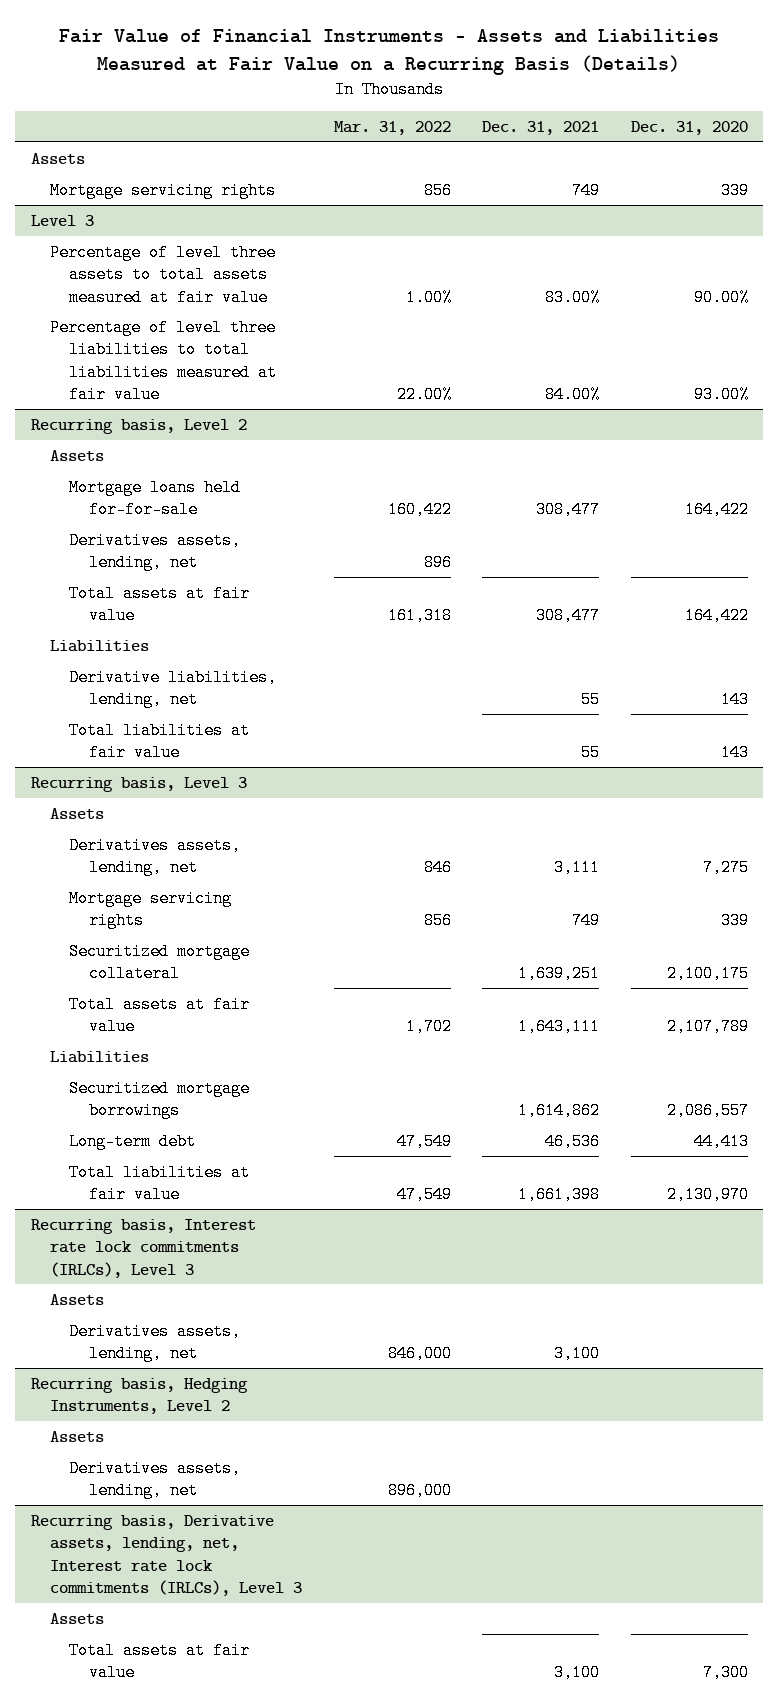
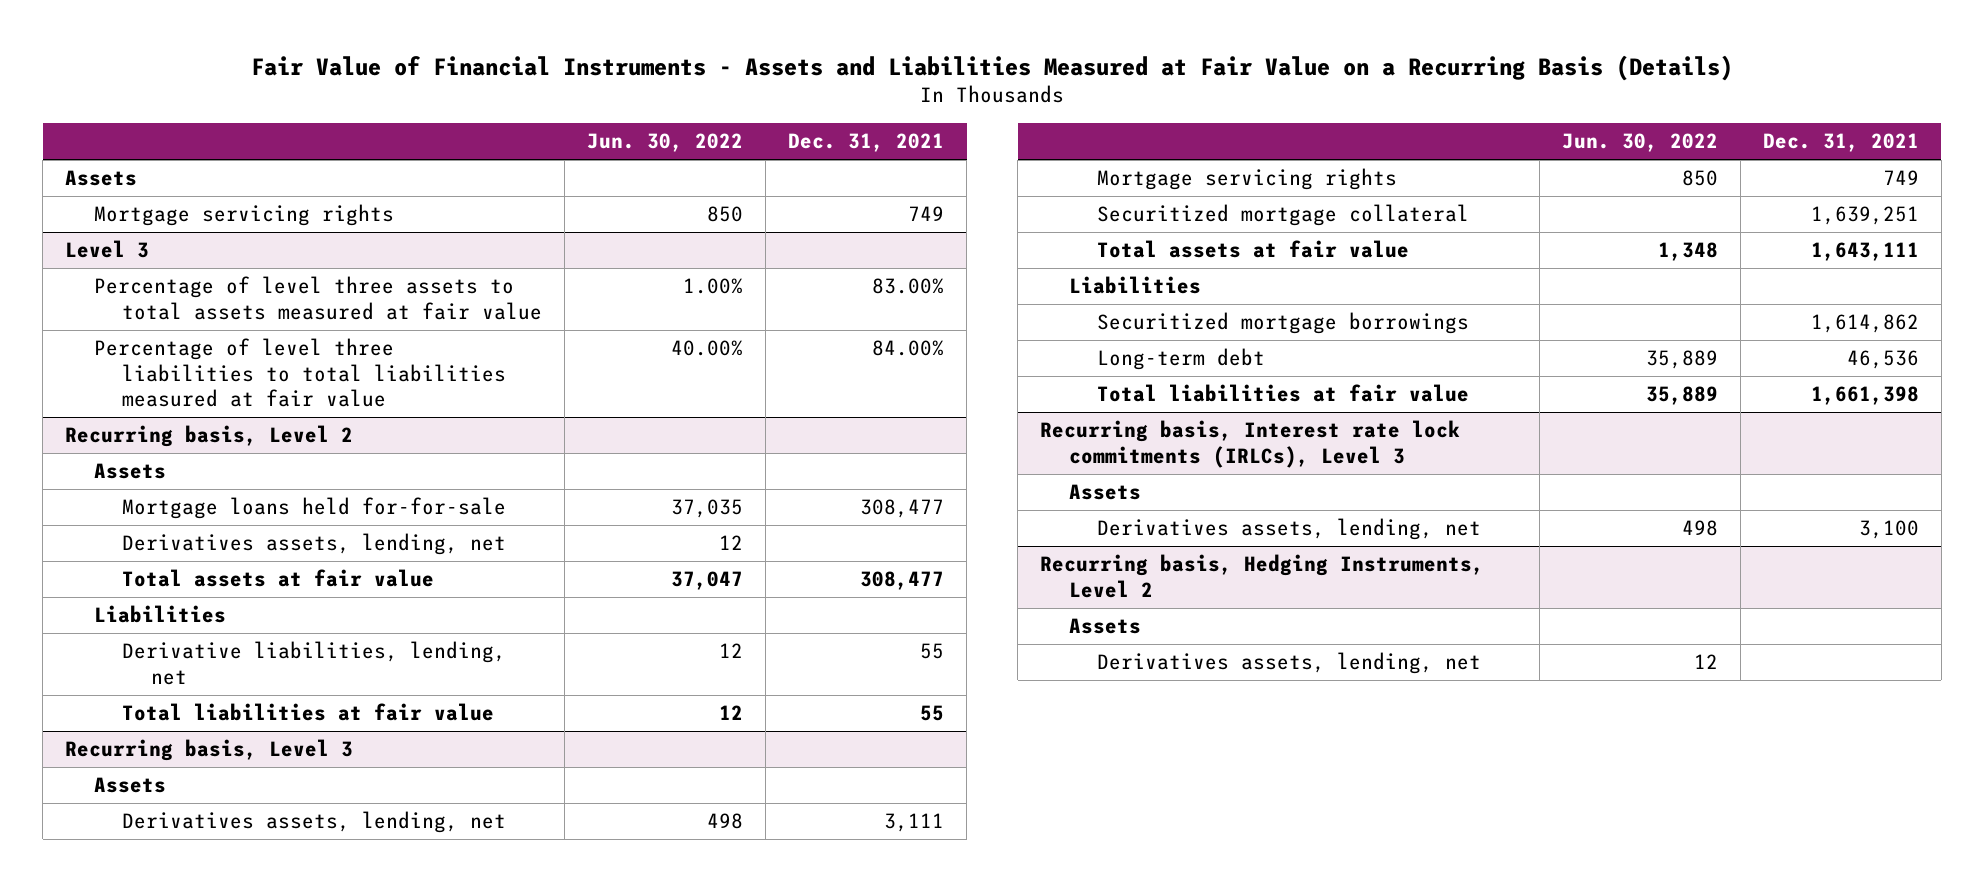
[333,121,451,136] Mar. 31, 2022 -> none
[630,121,748,136] Dec. 31, 2020 -> none
none -> [587,133,744,153] Jun. 30, 2022
[30,1514,303,1597] Recurring basis, Derivative assets, lending, net, Interest rate lock commitments (IRLCs), Level 3 -> none
[50,1612,105,1624] Assets -> none
[69,1641,251,1682] Total assets at fair value -> none

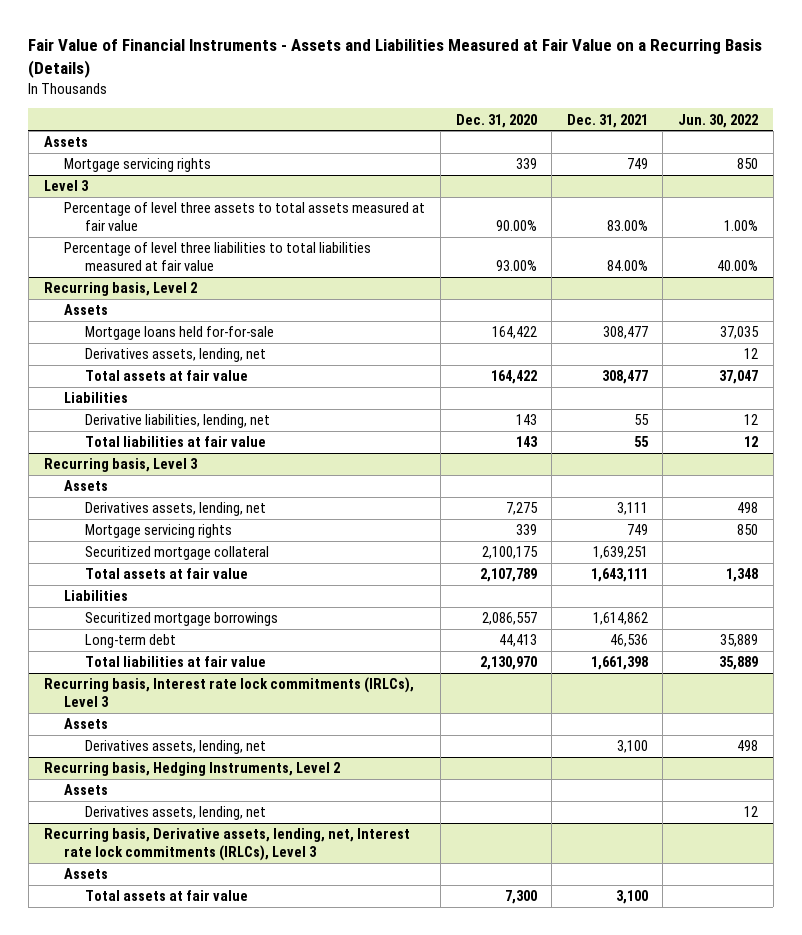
none -> [455,113,537,128] Dec. 31, 2020
none -> [43,828,410,861] Recurring basis, Derivative assets, lending, net, Interest rate lock commitments (IRLCs), Level 3
none -> [64,868,109,880] Assets
none -> [85,890,249,902] Total assets at fair value

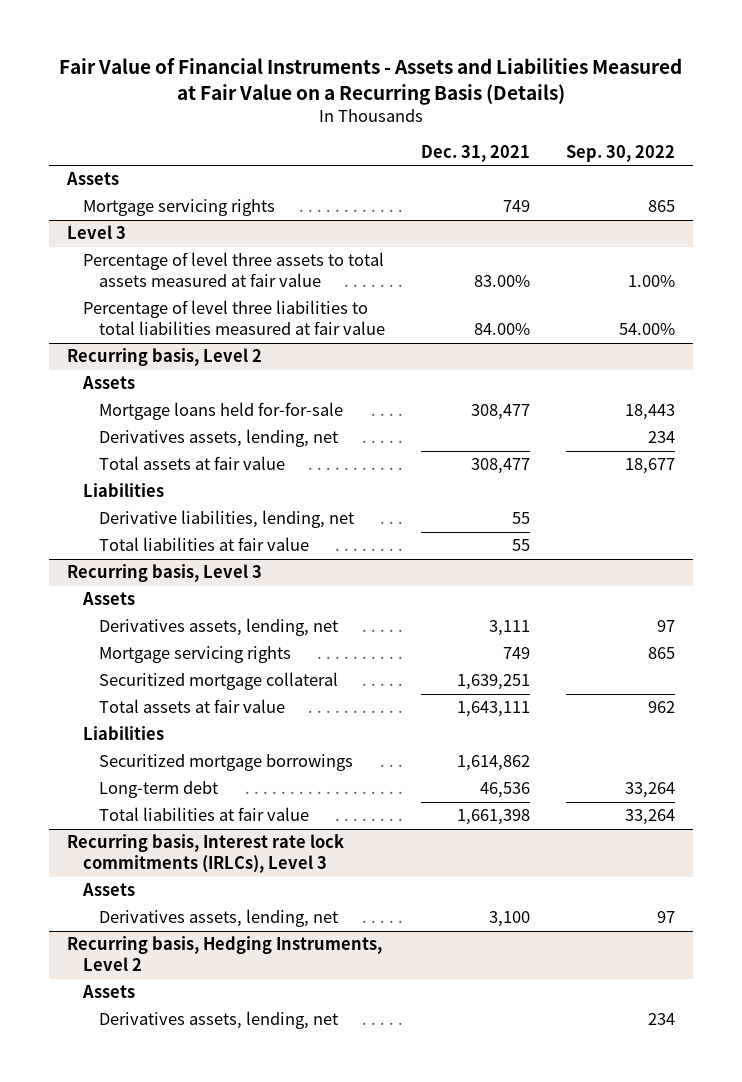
[455,113,537,128] Dec. 31, 2020 -> none
[678,113,759,128] Jun. 30, 2022 -> none
none -> [565,144,675,162] Sep. 30, 2022
[43,828,410,861] Recurring basis, Derivative assets, lending, net, Interest rate lock commitments (IRLCs), Level 3 -> none
[64,868,109,880] Assets -> none
[85,890,249,902] Total assets at fair value -> none

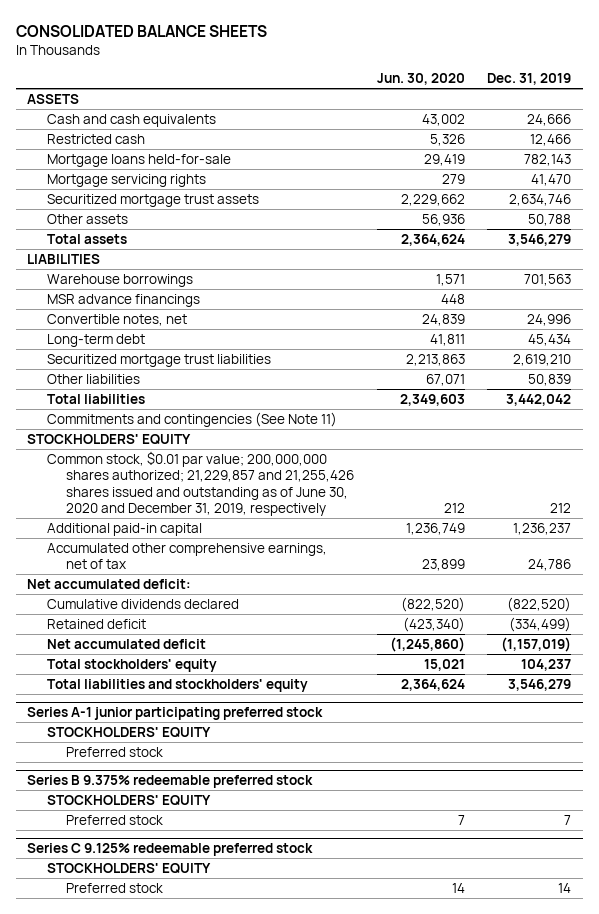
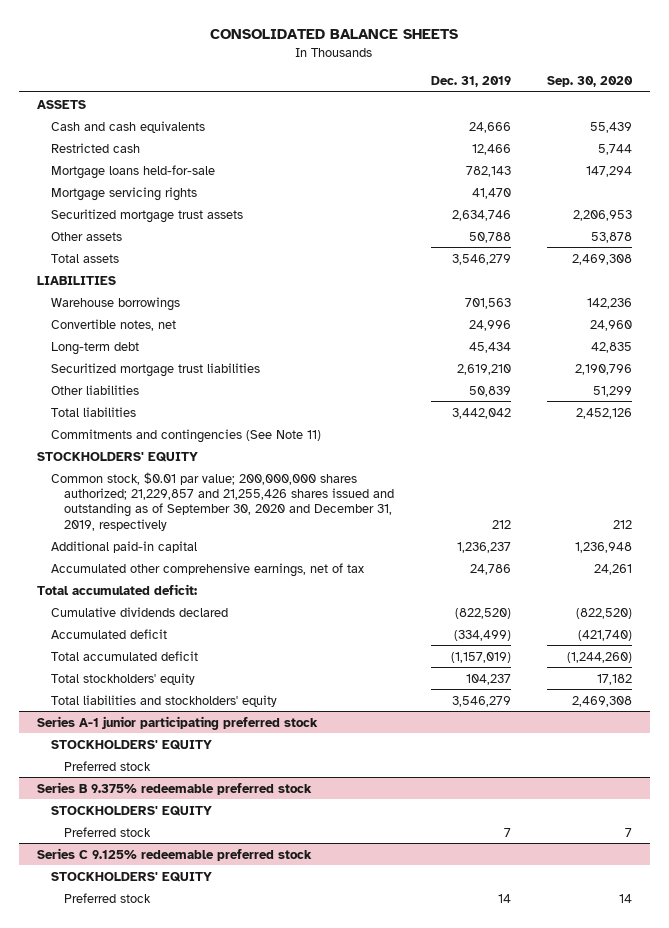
[376,73,465,86] Jun. 30, 2020 -> none
none -> [546,76,633,88] Sep. 30, 2020
[46,293,200,307] MSR advance financings -> none
[46,450,355,517] Common stock, $0.01 par value; 200,000,000 shares authorized; 21,229,857 and 21,255,426 shares issued and outstanding as of June 30, 2020 and December 31, 2019, respectively -> [50,471,395,531] Common stock, $0.01 par value; 200,000,000 shares authorized; 21,229,857 and 21,255,426 shares issued and outstanding as of September 30, 2020 and December 31, 2019, respectively
[27,578,192,589] Net accumulated deficit: -> [36,583,197,595] Total accumulated deficit:
[46,618,146,629] Retained deficit -> [50,628,167,639] Accumulated deficit
[46,638,206,649] Net accumulated deficit -> [50,650,198,661] Total accumulated deficit

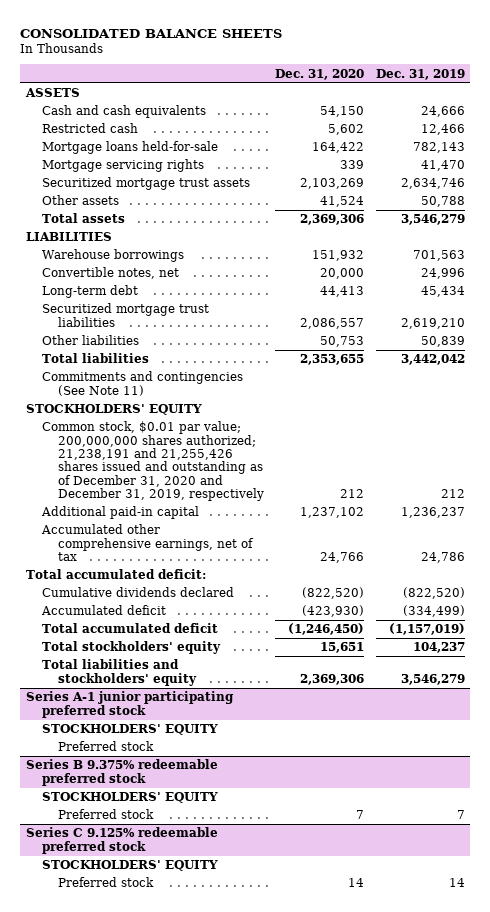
[546,76,633,88] Sep. 30, 2020 -> none
none -> [275,68,365,80] Dec. 31, 2020
[50,471,395,531] Common stock, $0.01 par value; 200,000,000 shares authorized; 21,229,857 and 21,255,426 shares issued and outstanding as of September 30, 2020 and December 31, 2019, respectively -> [41,421,264,501] Common stock, $0.01 par value; 200,000,000 shares authorized; 21,238,191 and 21,255,426 shares issued and outstanding as of December 31, 2020 and December 31, 2019, respectively

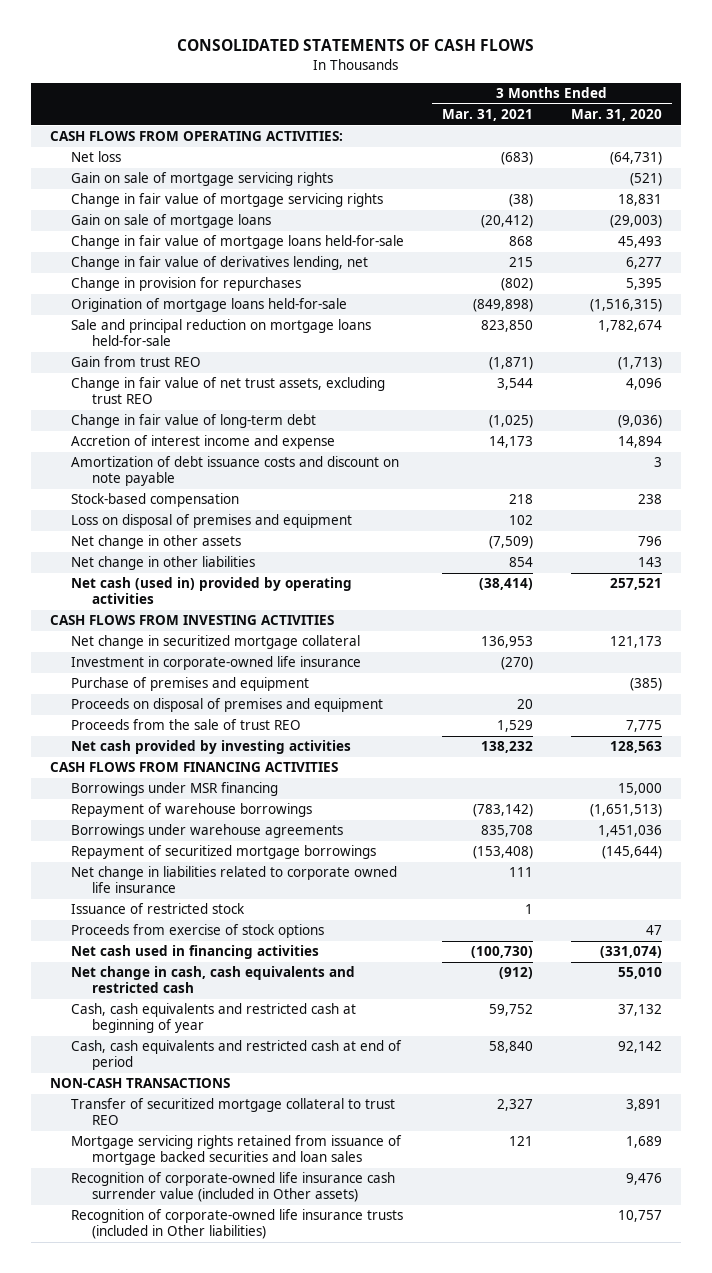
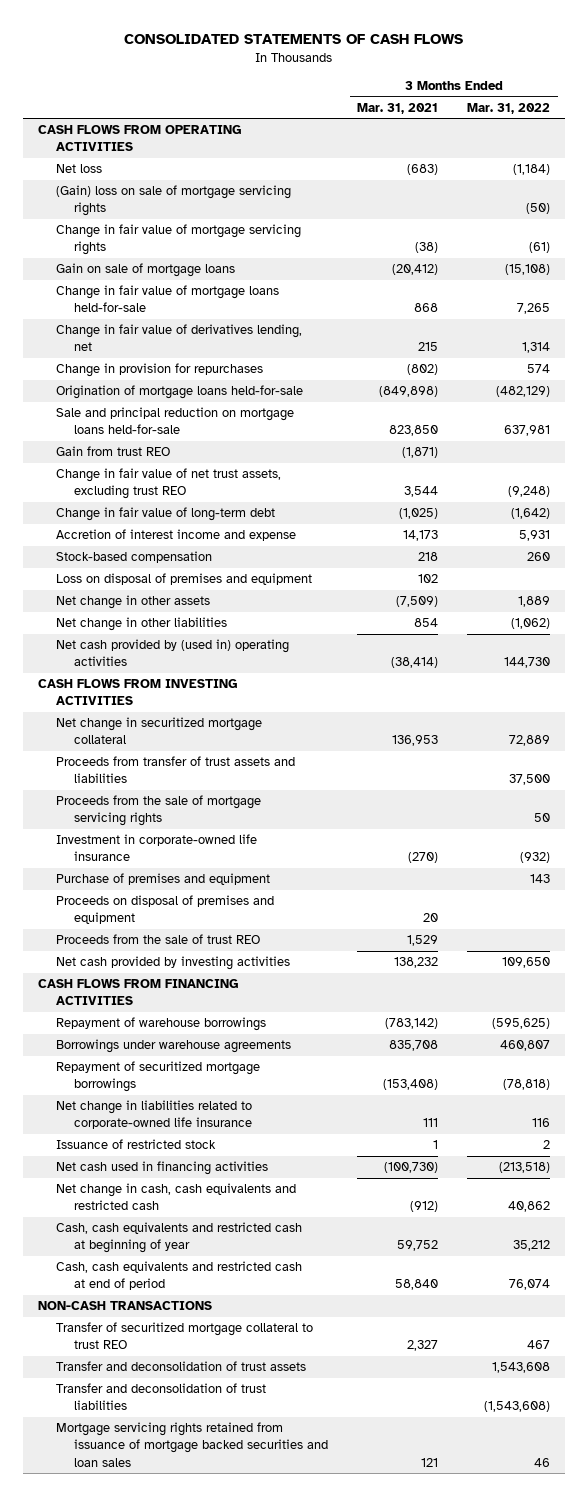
[571,109,663,122] Mar. 31, 2020 -> none
none -> [467,102,551,114] Mar. 31, 2022
[49,131,343,142] CASH FLOWS FROM OPERATING ACTIVITIES: -> [37,125,241,152] CASH FLOWS FROM OPERATING ACTIVITIES
[70,172,333,187] Gain on sale of mortgage servicing rights -> [55,185,291,217] (Gain) loss on sale of mortgage servicing rights
[70,456,399,487] Amortization of debt issuance costs and discount on note payable -> none
[70,577,352,605] Net cash (used in) provided by operating activities -> [55,639,289,667] Net cash provided by (used in) operating activities
none -> [55,756,295,784] Proceeds from transfer of trust assets and liabilities
none -> [55,795,261,827] Proceeds from the sale of mortgage servicing rights
[70,782,278,797] Borrowings under MSR financing -> none
[70,866,397,894] Net change in liabilities related to corporate owned life insurance -> [55,1100,252,1130] Net change in liabilities related to corporate-owned life insurance
[70,924,324,939] Proceeds from exercise of stock options -> none
none -> [55,1361,306,1372] Transfer and deconsolidation of trust assets
none -> [55,1383,266,1411] Transfer and deconsolidation of trust liabilities
[70,1172,395,1203] Recognition of corporate-owned life insurance cash surrender value (included in Other assets) -> none
[70,1209,403,1240] Recognition of corporate-owned life insurance trusts (included in Other liabilities) -> none

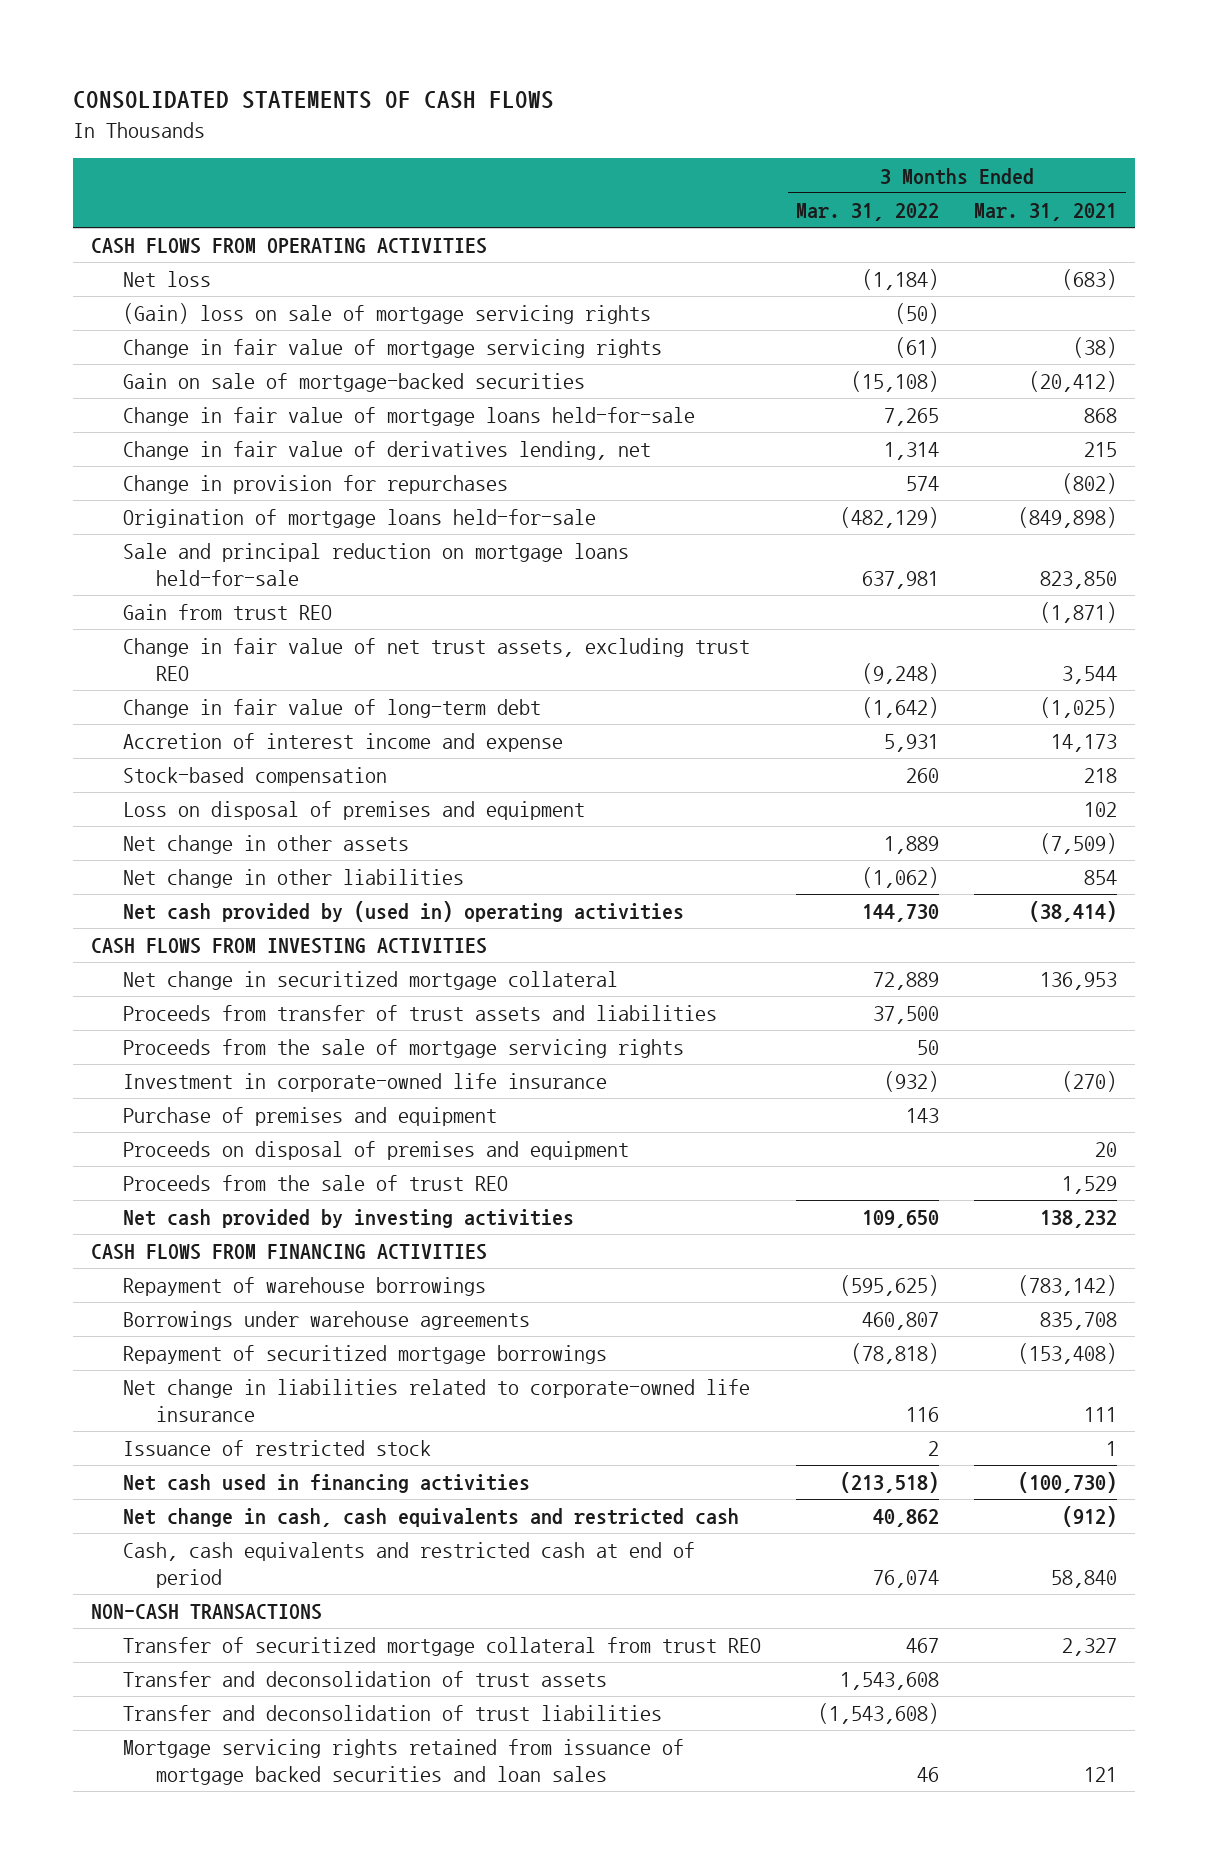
[55,263,235,278] Gain on sale of mortgage loans -> [123,373,586,393] Gain on sale of mortgage-backed securities
[55,1222,302,1254] Cash, cash equivalents and restricted cash at beginning of year -> none
[55,1322,313,1350] Transfer of securitized mortgage collateral to trust REO -> [123,1637,762,1657] Transfer of securitized mortgage collateral from trust REO

